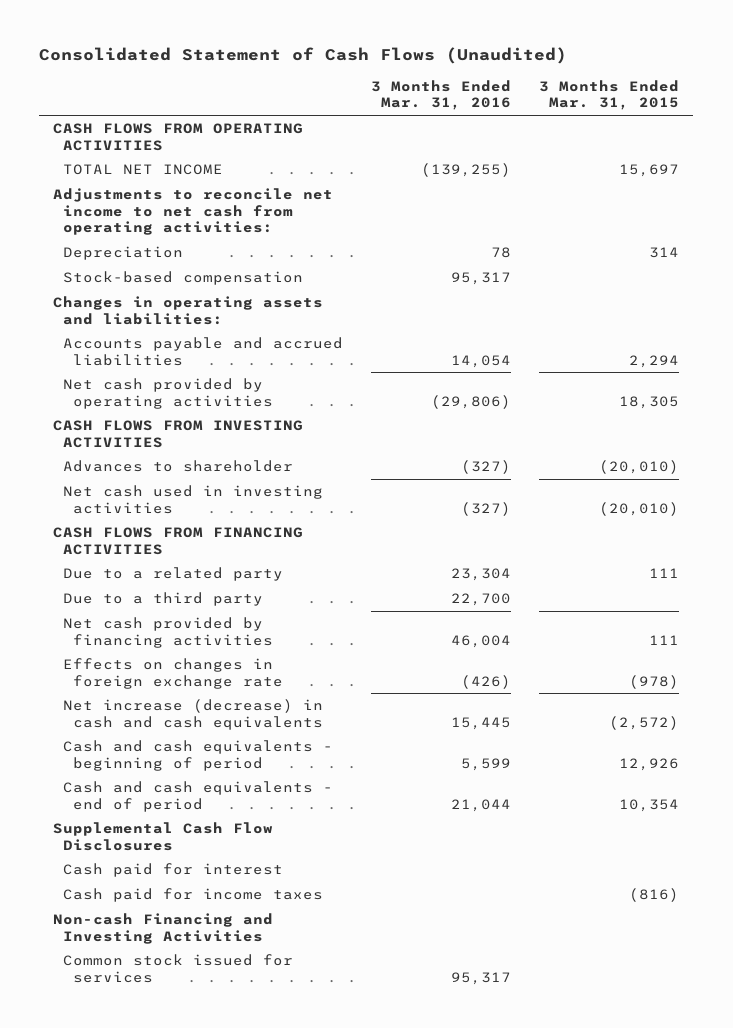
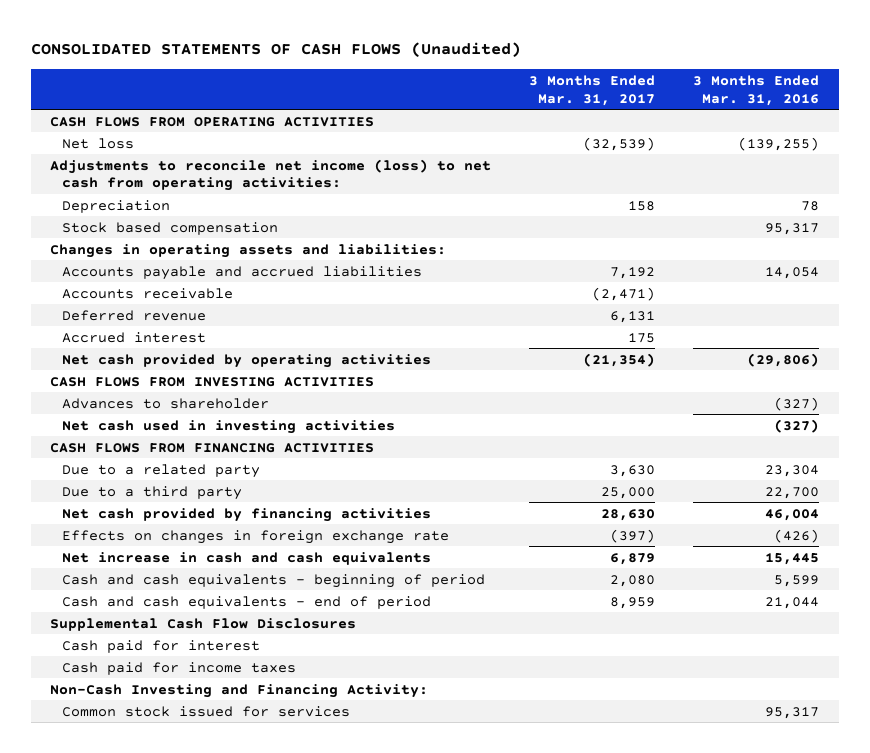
[39,47,568,65] Consolidated Statement of Cash Flows (Unaudited) -> [31,42,522,58] CONSOLIDATED STATEMENTS OF CASH FLOWS (Unaudited)
[539,79,680,111] 3 Months Ended Mar. 31, 2015 -> none
none -> [529,74,656,106] 3 Months Ended Mar. 31, 2017
[63,164,224,176] TOTAL NET INCOME -> [62,137,135,149] Net loss
[53,188,334,236] Adjustments to reconcile net income to net cash from operating activities: -> [50,158,492,192] Adjustments to reconcile net income (loss) to net cash from operating activities:
[63,271,304,286] Stock-based compensation -> [62,221,279,235] Stock based compensation
none -> [62,287,234,299] Accounts receivable
none -> [62,309,207,321] Deferred revenue
none -> [62,331,207,343] Accrued interest
[63,699,324,730] Net increase (decrease) in cash and cash equivalents -> [62,551,432,565] Net increase in cash and cash equivalents
[53,913,274,944] Non-cash Financing and Investing Activities -> [50,683,429,698] Non-Cash Investing and Financing Activity:

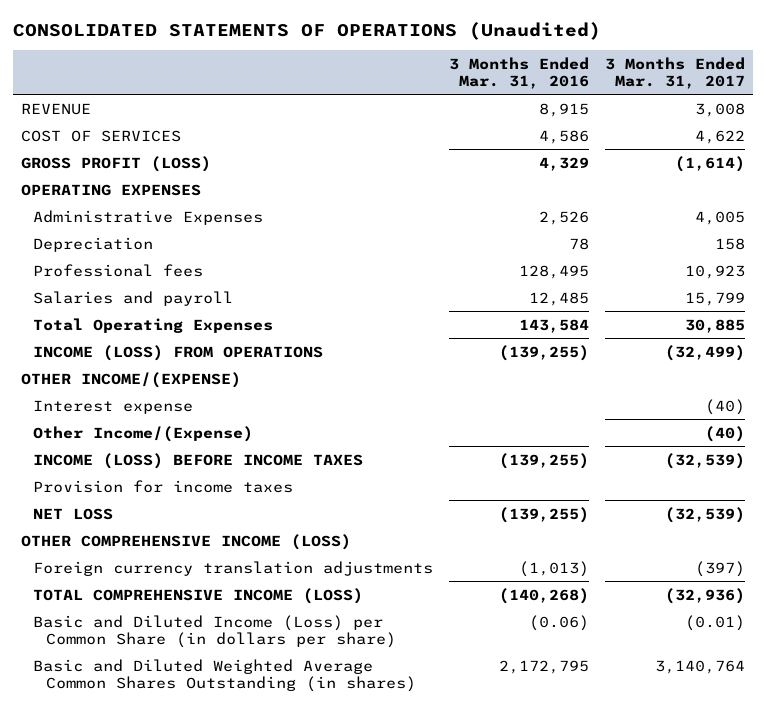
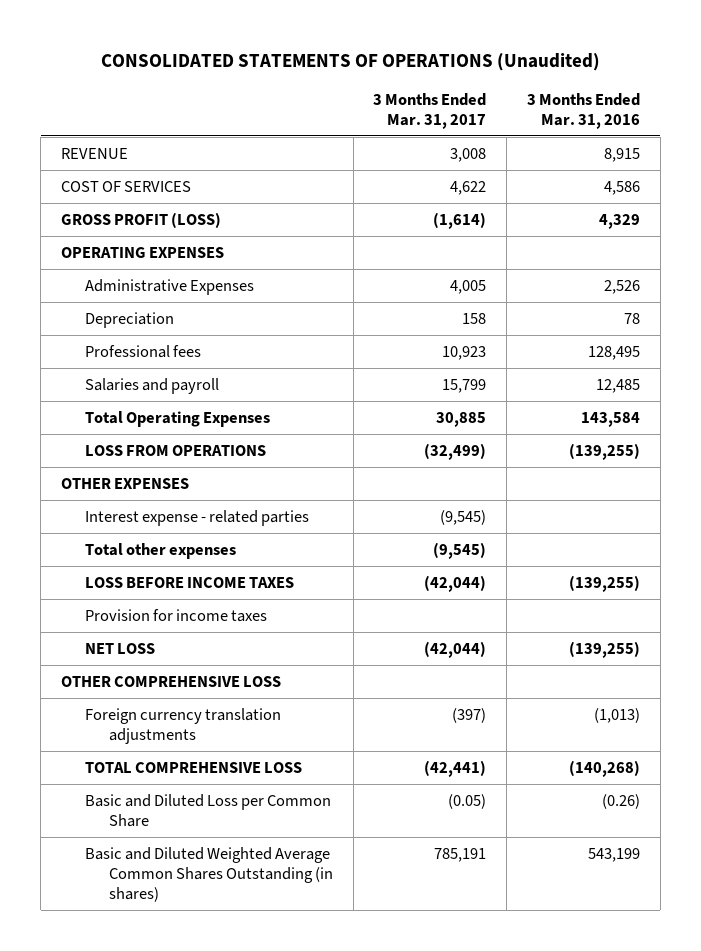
[33,344,324,361] INCOME (LOSS) FROM OPERATIONS -> [84,444,266,456] LOSS FROM OPERATIONS
[20,371,241,388] OTHER INCOME/(EXPENSE) -> [61,477,190,489] OTHER EXPENSES
[33,399,194,414] Interest expense -> [84,509,309,526] Interest expense - related parties
[705,398,746,415] (40) -> [440,509,487,525] (9,545)
[33,425,254,442] Other Income/(Expense) -> [84,542,236,559] Total other expenses
[705,425,746,442] (40) -> [433,541,487,559] (9,545)
[33,452,364,469] INCOME (LOSS) BEFORE INCOME TAXES -> [84,576,294,588] LOSS BEFORE INCOME TAXES
[665,452,746,469] (32,539) -> [424,574,487,592] (42,044)
[665,506,746,523] (32,539) -> [424,640,487,658] (42,044)
[20,533,351,550] OTHER COMPREHENSIVE INCOME (LOSS) -> [61,675,282,687] OTHER COMPREHENSIVE LOSS
[33,587,364,604] TOTAL COMPREHENSIVE INCOME (LOSS) -> [84,761,302,773] TOTAL COMPREHENSIVE LOSS
[665,587,746,604] (32,936) -> [424,759,487,777] (42,441)
[33,614,397,648] Basic and Diluted Income (Loss) per Common Share (in dollars per share) -> [84,793,331,827] Basic and Diluted Loss per Common Share
[529,614,590,631] (0.06) -> [602,793,641,809] (0.26)
[685,614,746,631] (0.01) -> [448,793,487,809] (0.05)
[499,659,590,674] 2,172,795 -> [588,847,641,862] 543,199
[655,659,746,674] 3,140,764 -> [434,847,487,862] 785,191

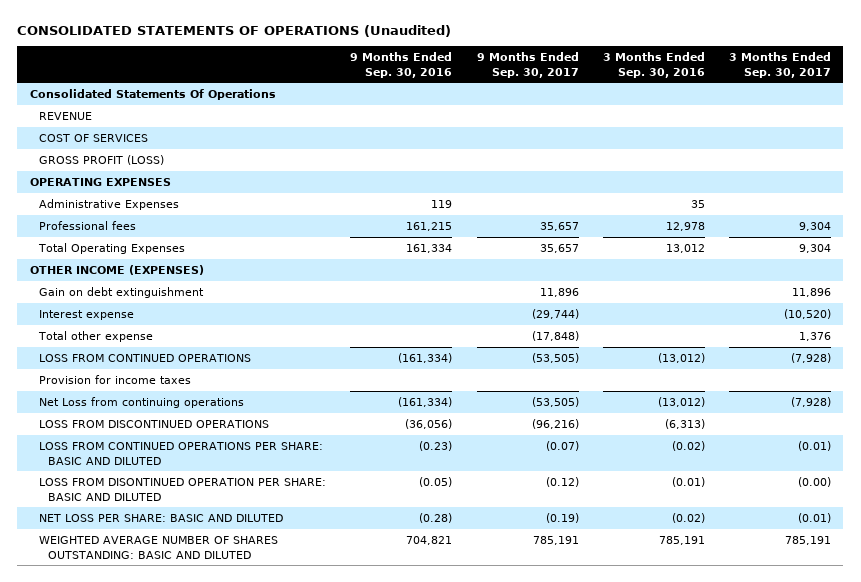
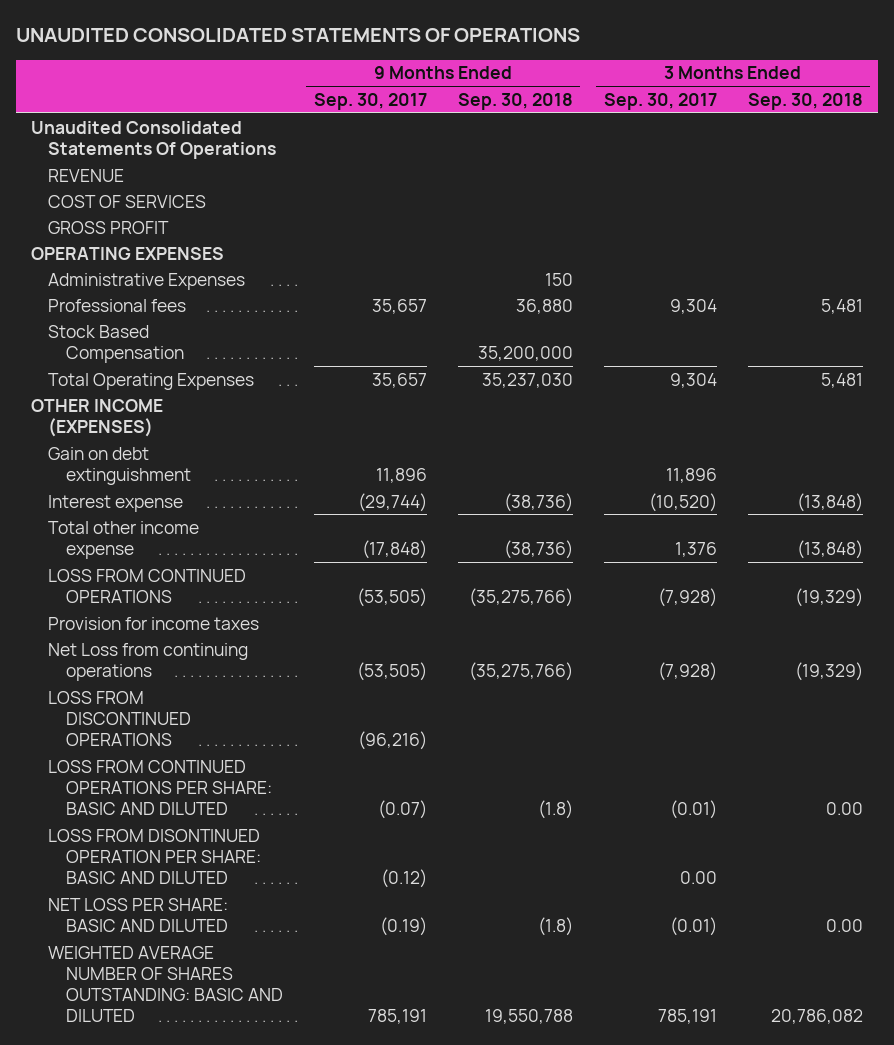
[17,24,452,37] CONSOLIDATED STATEMENTS OF OPERATIONS (Unaudited) -> [15,28,580,43] UNAUDITED CONSOLIDATED STATEMENTS OF OPERATIONS
[350,52,453,78] 9 Months Ended Sep. 30, 2016 -> none
[602,52,705,78] 3 Months Ended Sep. 30, 2016 -> none
none -> [457,92,573,110] Sep. 30, 2018
none -> [747,92,863,110] Sep. 30, 2018
[29,89,276,101] Consolidated Statements Of Operations -> [31,120,277,159] Unaudited Consolidated Statements Of Operations
[38,155,164,166] GROSS PROFIT (LOSS) -> [48,220,170,234] GROSS PROFIT
none -> [48,324,184,363] Stock Based Compensation
[37,331,153,343] Total other expense -> [48,520,200,559] Total other income expense
[798,477,832,488] (0.00) -> [679,870,717,884] 0.00

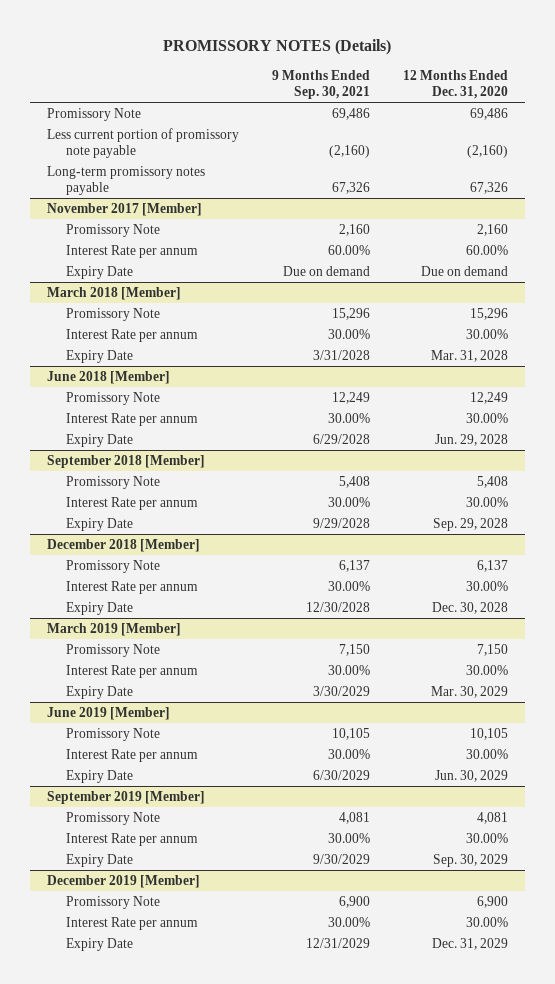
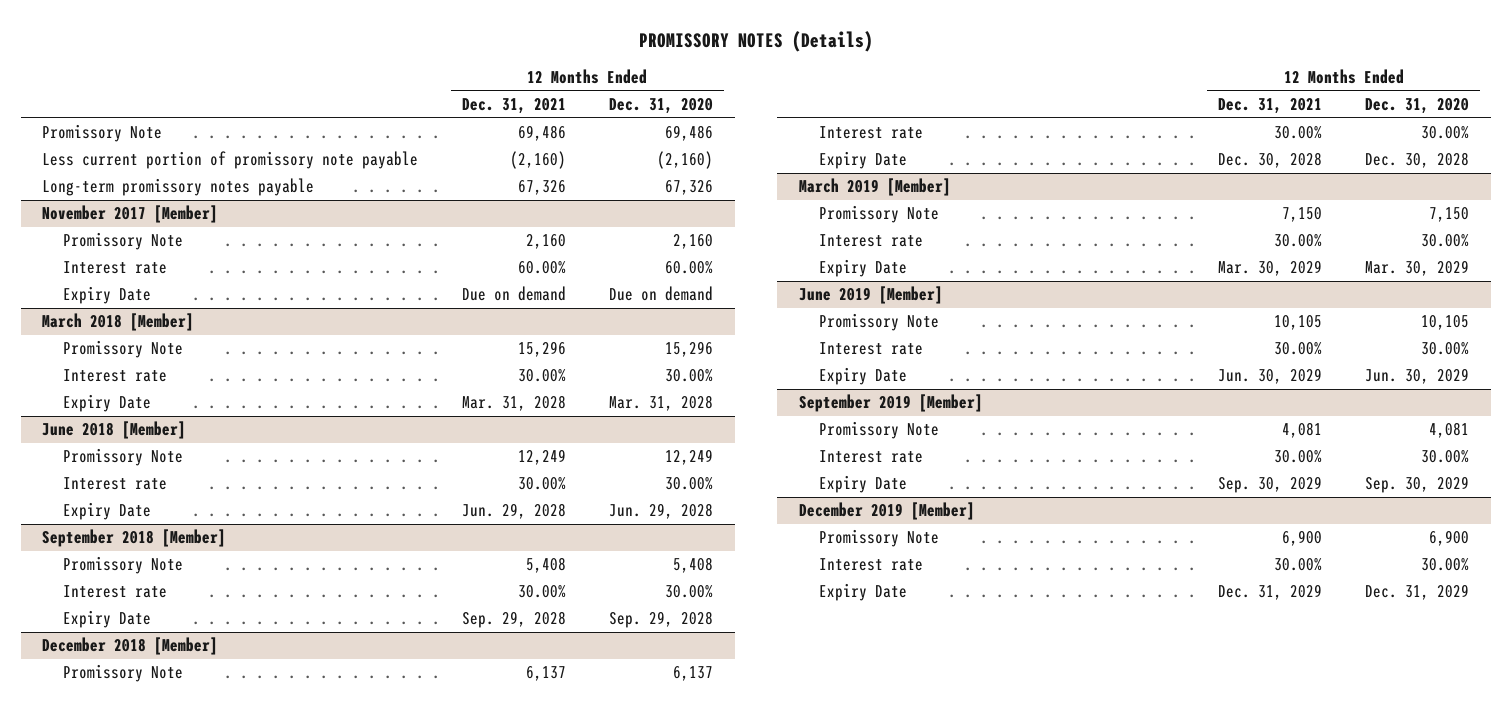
[271,70,370,100] 9 Months Ended Sep. 30, 2021 -> none
none -> [461,98,566,115] Dec. 31, 2021
[66,244,199,258] Interest Rate per annum -> [62,261,167,275] Interest rate
[66,328,199,342] Interest Rate per annum -> [62,369,167,383] Interest rate
[66,412,199,426] Interest Rate per annum -> [62,477,167,491] Interest rate
[66,496,199,510] Interest Rate per annum -> [62,585,167,599] Interest rate
[66,580,199,594] Interest Rate per annum -> [819,126,924,140] Interest rate
[66,664,199,678] Interest Rate per annum -> [819,234,924,248] Interest rate
[66,748,199,762] Interest Rate per annum -> [819,342,924,356] Interest rate
[66,832,199,846] Interest Rate per annum -> [819,450,924,464] Interest rate
[66,916,199,930] Interest Rate per annum -> [819,558,924,572] Interest rate

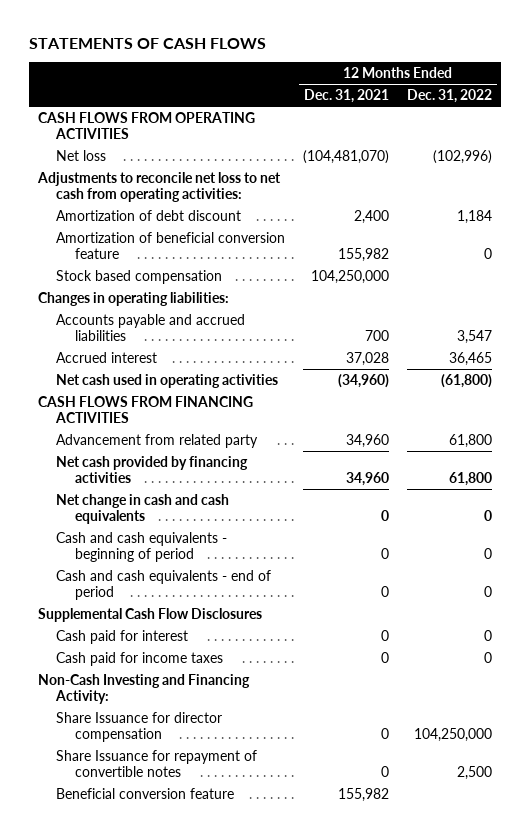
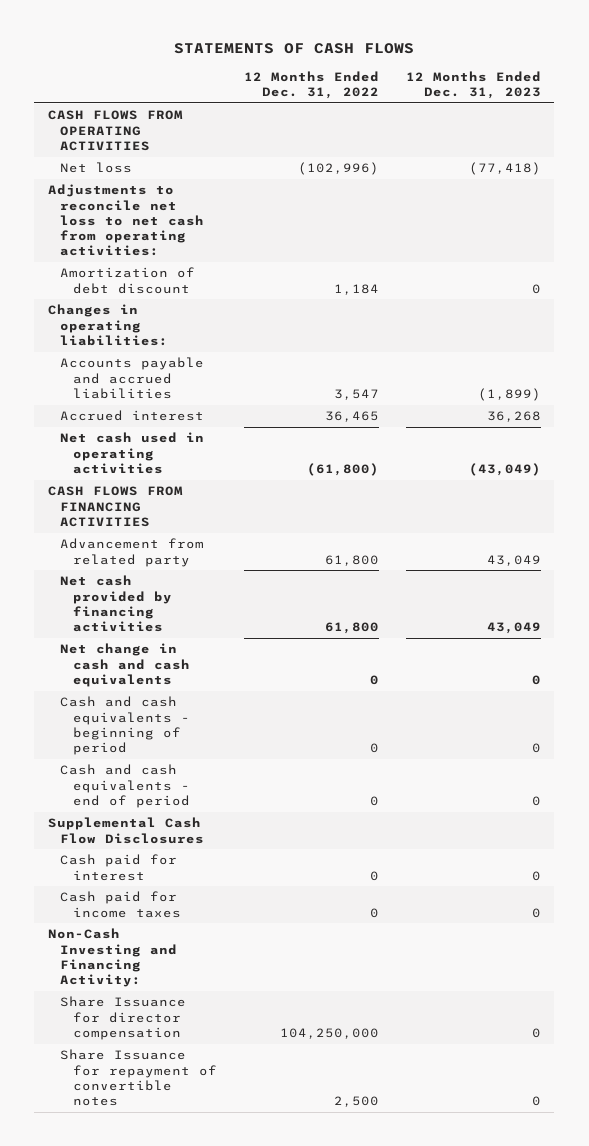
[304,88,390,103] Dec. 31, 2021 -> none
none -> [405,70,541,100] 12 Months Ended Dec. 31, 2023
[56,231,286,259] Amortization of beneficial conversion feature -> none
[56,269,223,284] Stock based compensation -> none
[56,787,235,799] Beneficial conversion feature -> none

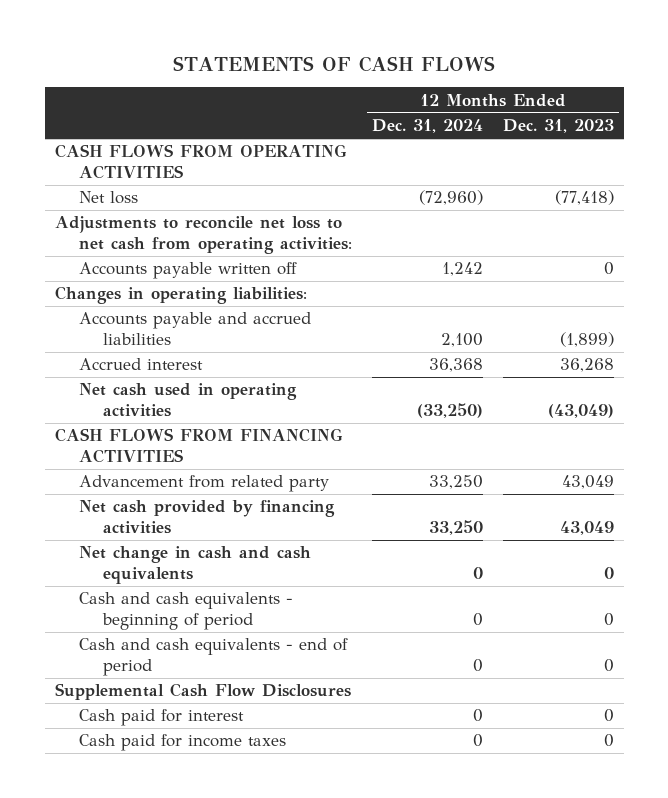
[244,70,380,100] 12 Months Ended Dec. 31, 2022 -> none
none -> [371,119,483,134] Dec. 31, 2024
[60,267,196,294] Amortization of debt discount -> none
none -> [78,262,297,280] Accounts payable written off
[47,928,178,987] Non-Cash Investing and Financing Activity: -> none
[60,996,187,1040] Share Issuance for director compensation -> none
[60,1049,218,1106] Share Issuance for repayment of convertible notes -> none

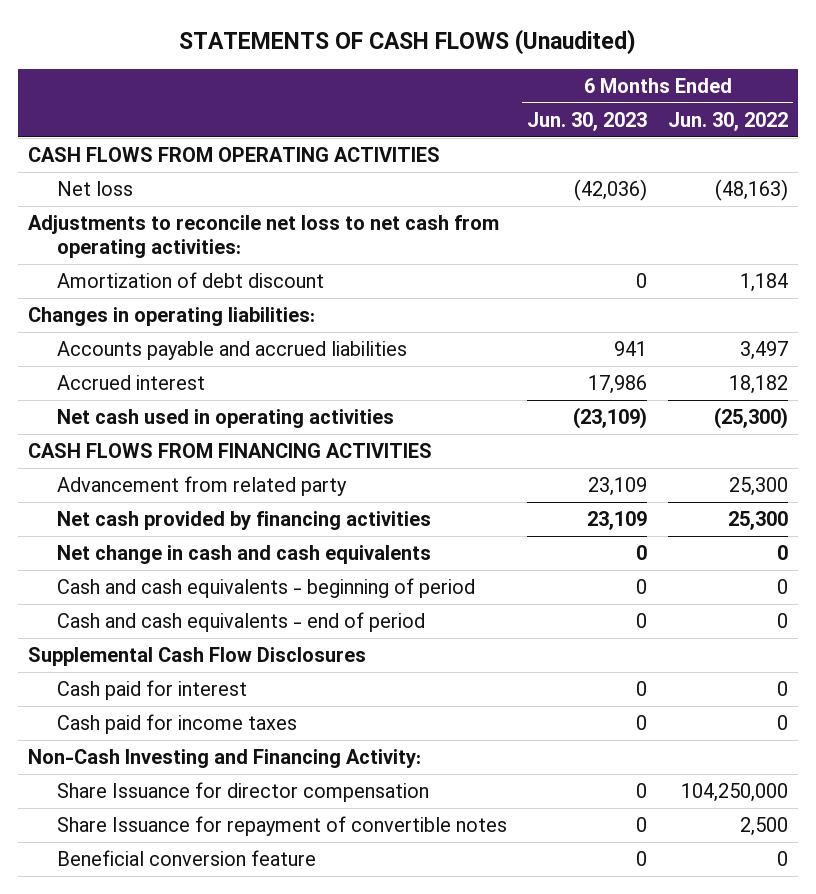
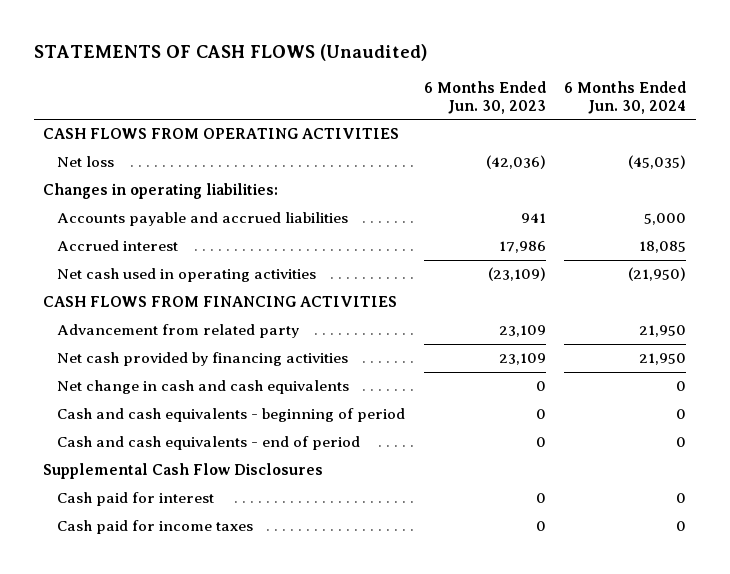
[668,111,789,131] Jun. 30, 2022 -> none
none -> [564,80,687,115] 6 Months Ended Jun. 30, 2024
[28,215,500,258] Adjustments to reconcile net loss to net cash from operating activities: -> none
[56,272,324,289] Amortization of debt discount -> none
[28,749,422,769] Non-Cash Investing and Financing Activity: -> none
[56,782,429,803] Share Issuance for director compensation -> none
[56,816,507,837] Share Issuance for repayment of convertible notes -> none
[56,850,316,867] Beneficial conversion feature -> none

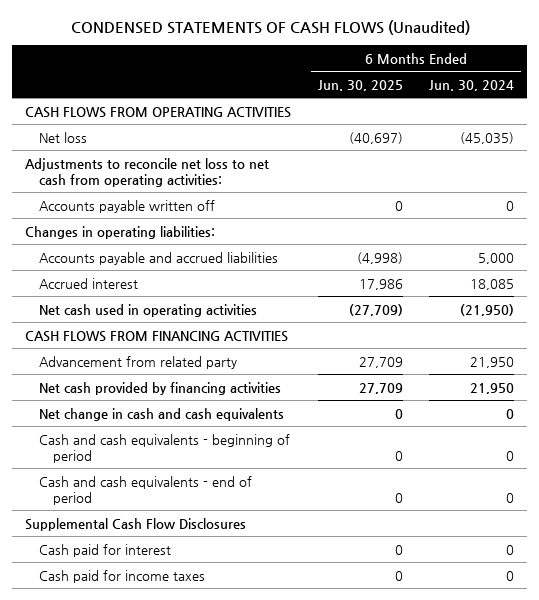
[34,44,428,62] STATEMENTS OF CASH FLOWS (Unaudited) -> [70,20,470,36] CONDENSED STATEMENTS OF CASH FLOWS (Unaudited)
[423,80,546,115] 6 Months Ended Jun. 30, 2023 -> none
none -> [317,79,403,91] Jun. 30, 2025
none -> [25,157,270,187] Adjustments to reconcile net loss to net cash from operating activities:
none -> [38,199,215,213] Accounts payable written off

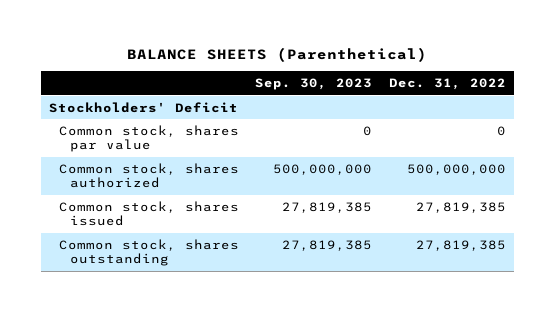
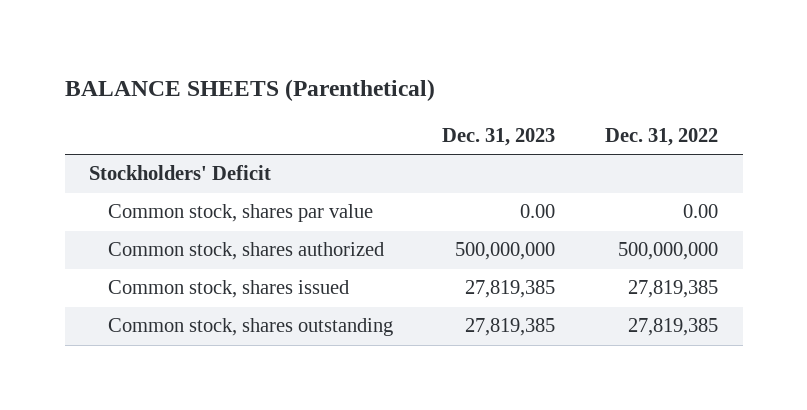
[255,78,373,91] Sep. 30, 2023 -> none
none -> [442,128,556,147] Dec. 31, 2023
[496,125,506,136] 0 -> [682,204,718,219] 0.00

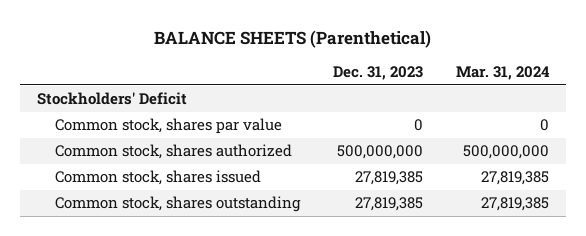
[604,128,718,147] Dec. 31, 2022 -> none
none -> [456,66,551,81] Mar. 31, 2024
[520,204,556,219] 0.00 -> [414,119,424,132] 0

